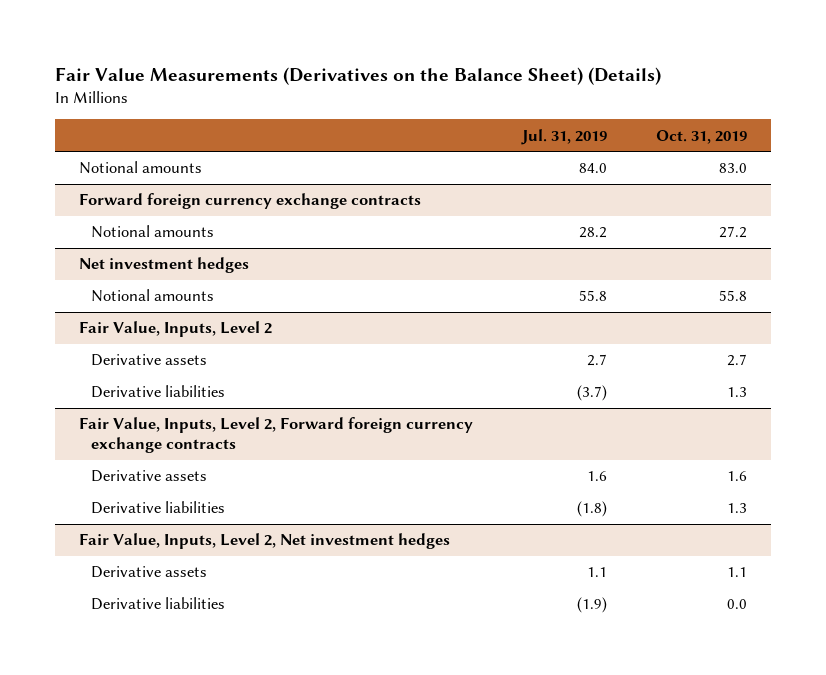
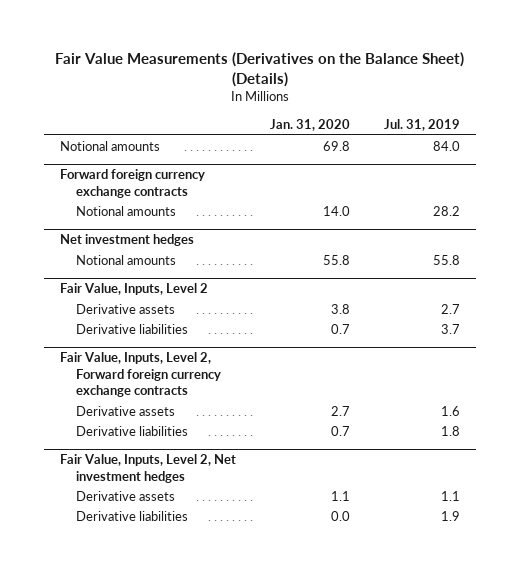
[655,129,747,144] Oct. 31, 2019 -> none
none -> [269,119,350,132] Jan. 31, 2020
[577,385,608,402] (3.7) -> [440,323,460,334] 3.7
[577,501,608,518] (1.8) -> [440,425,460,436] 1.8
[577,597,608,614] (1.9) -> [440,510,460,521] 1.9

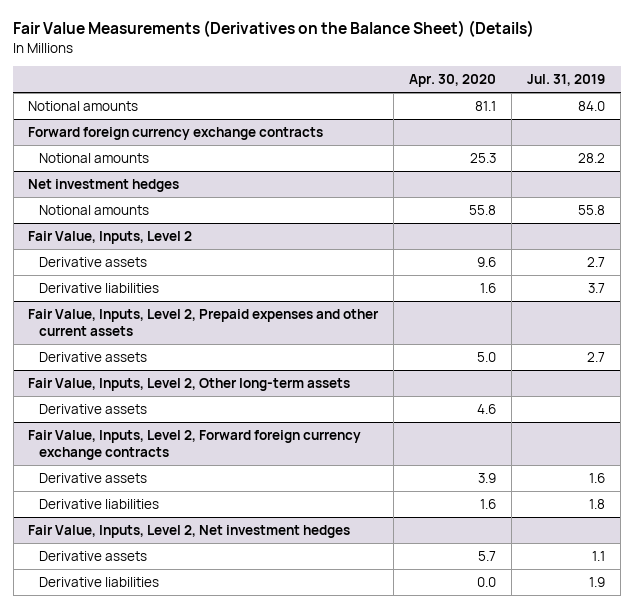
[269,119,350,132] Jan. 31, 2020 -> none
none -> [409,74,497,88] Apr. 30, 2020
none -> [28,308,380,337] Fair Value, Inputs, Level 2, Prepaid expenses and other current assets
none -> [38,351,147,362] Derivative assets
none -> [28,377,351,391] Fair Value, Inputs, Level 2, Other long-term assets
none -> [38,403,147,414] Derivative assets

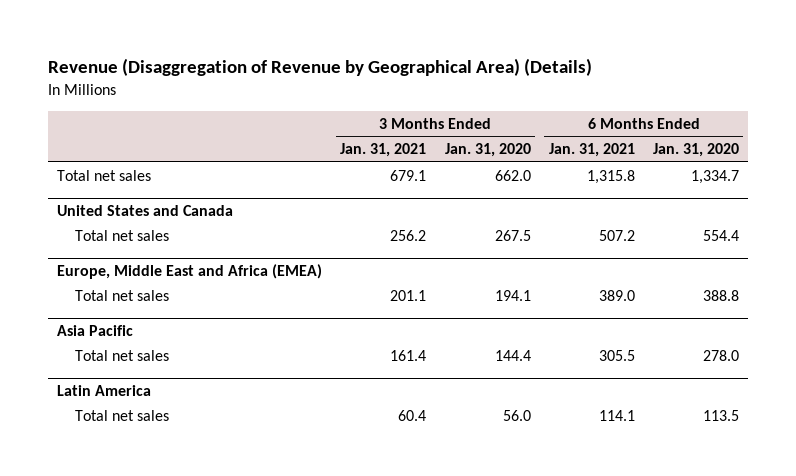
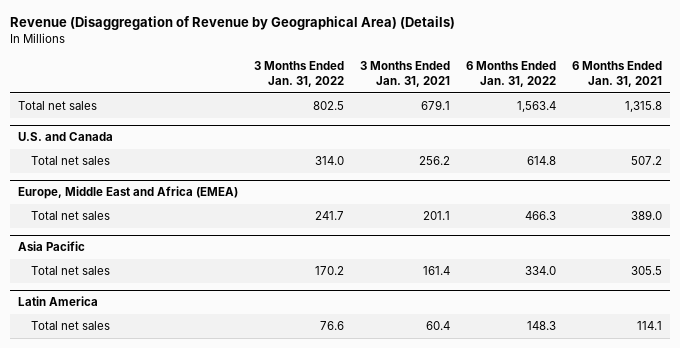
[444,143,531,158] Jan. 31, 2020 -> none
[652,143,739,158] Jan. 31, 2020 -> none
none -> [253,61,344,88] 3 Months Ended Jan. 31, 2022
none -> [466,61,557,88] 6 Months Ended Jan. 31, 2022
[57,204,234,216] United States and Canada -> [17,132,113,142] U.S. and Canada

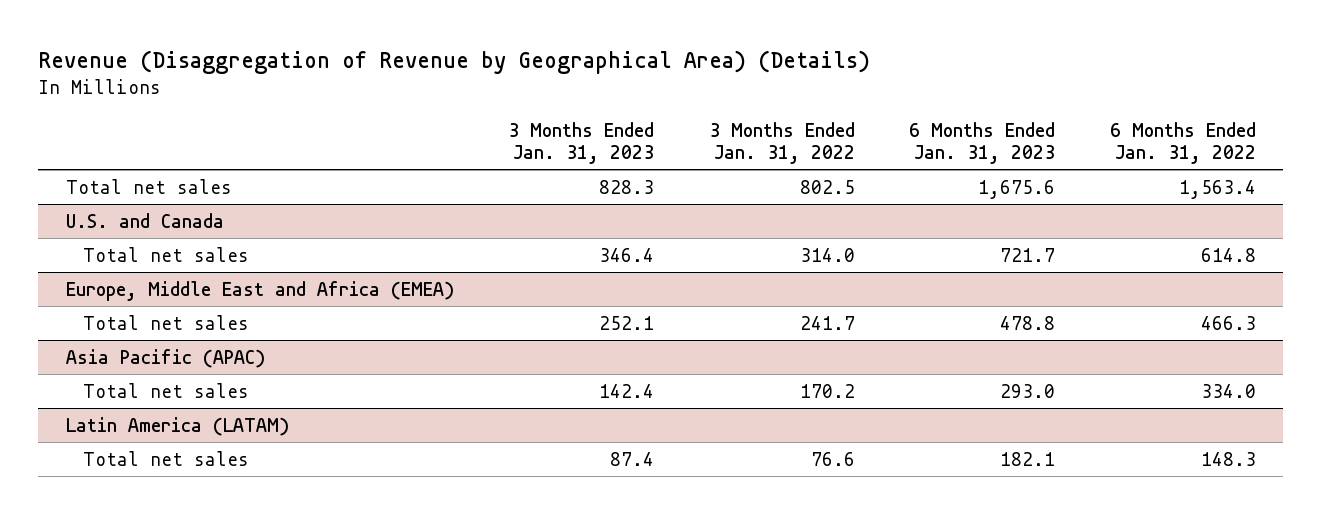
[360,61,451,88] 3 Months Ended Jan. 31, 2021 -> none
[572,61,663,88] 6 Months Ended Jan. 31, 2021 -> none
none -> [508,121,655,164] 3 Months Ended Jan. 31, 2023
none -> [909,121,1056,164] 6 Months Ended Jan. 31, 2023
[17,241,85,252] Asia Pacific -> [65,348,265,368] Asia Pacific (APAC)
[17,296,98,307] Latin America -> [65,416,289,436] Latin America (LATAM)

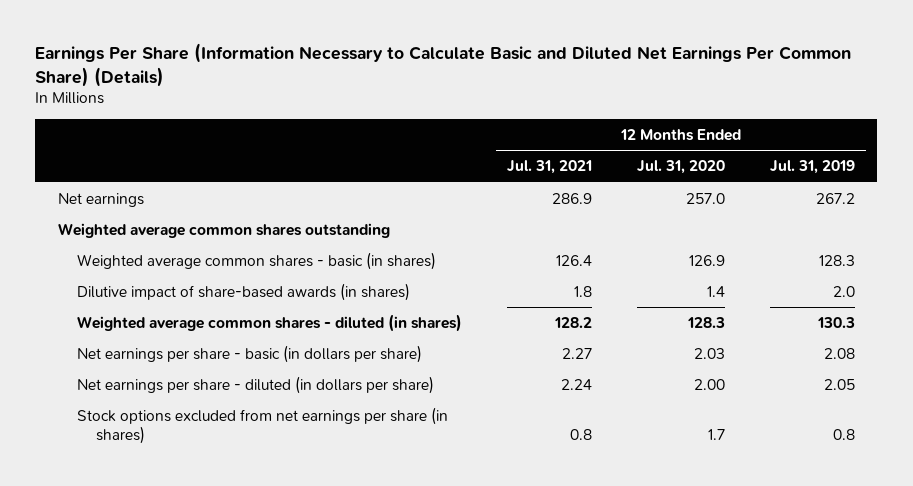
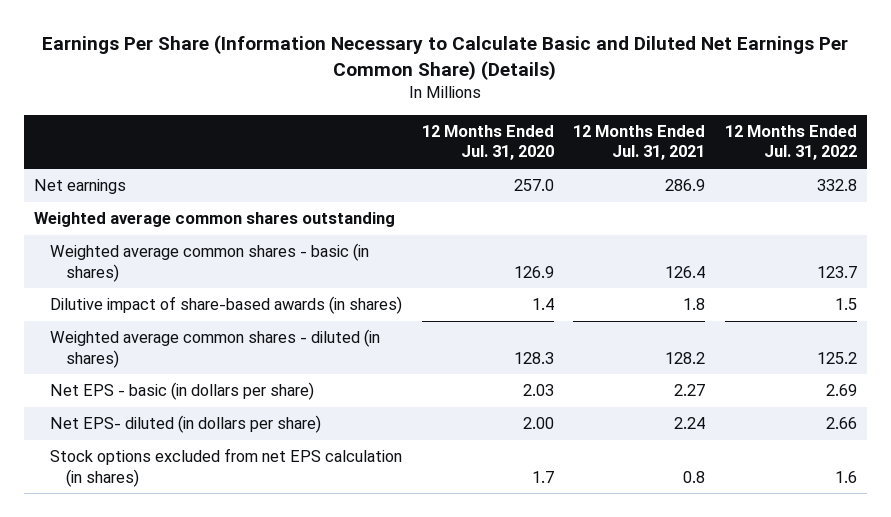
[769,160,855,175] Jul. 31, 2019 -> none
none -> [724,125,857,161] 12 Months Ended Jul. 31, 2022
[76,344,422,363] Net earnings per share - basic (in dollars per share) -> [50,382,315,401] Net EPS - basic (in dollars per share)
[76,375,434,394] Net earnings per share - diluted (in dollars per share) -> [50,415,322,434] Net EPS- diluted (in dollars per share)
[76,406,448,445] Stock options excluded from net earnings per share (in shares) -> [50,448,403,487] Stock options excluded from net EPS calculation (in shares)

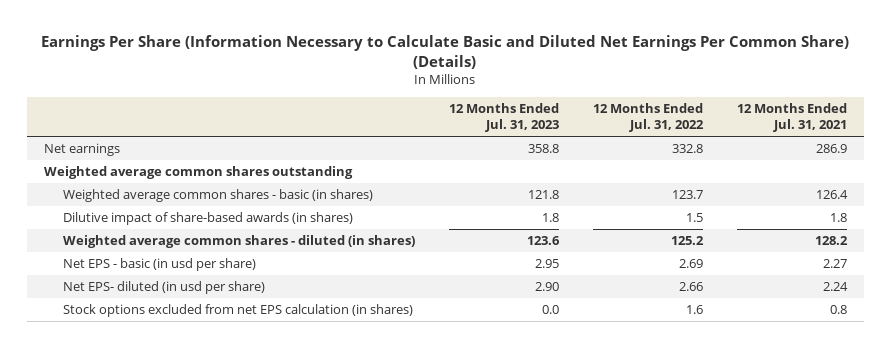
[421,125,554,161] 12 Months Ended Jul. 31, 2020 -> none
none -> [449,103,560,133] 12 Months Ended Jul. 31, 2023
[50,382,315,401] Net EPS - basic (in dollars per share) -> [63,258,257,272] Net EPS - basic (in usd per share)
[50,415,322,434] Net EPS- diluted (in dollars per share) -> [63,281,266,295] Net EPS- diluted (in usd per share)

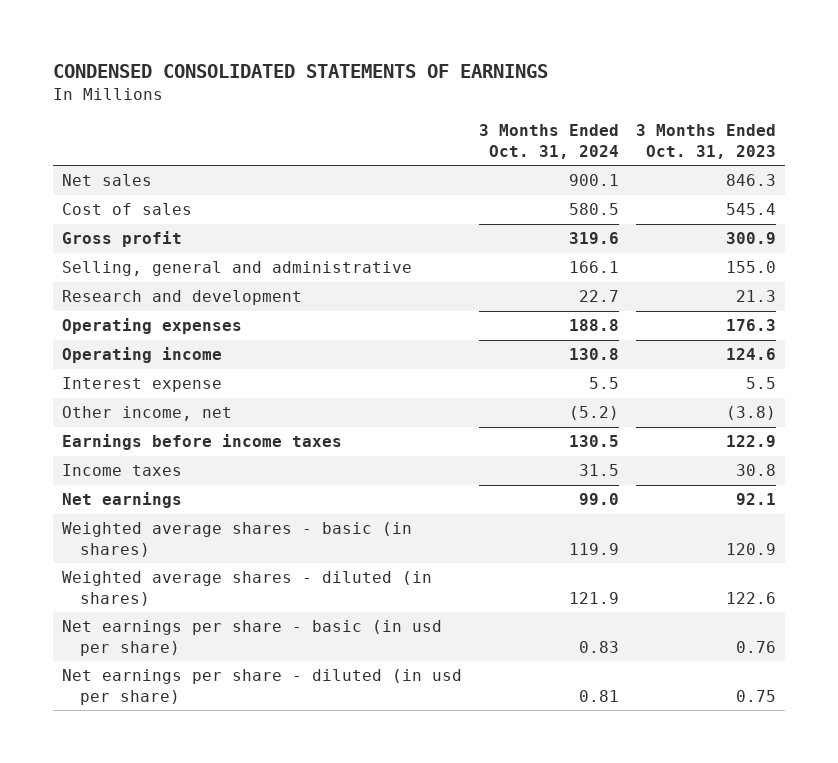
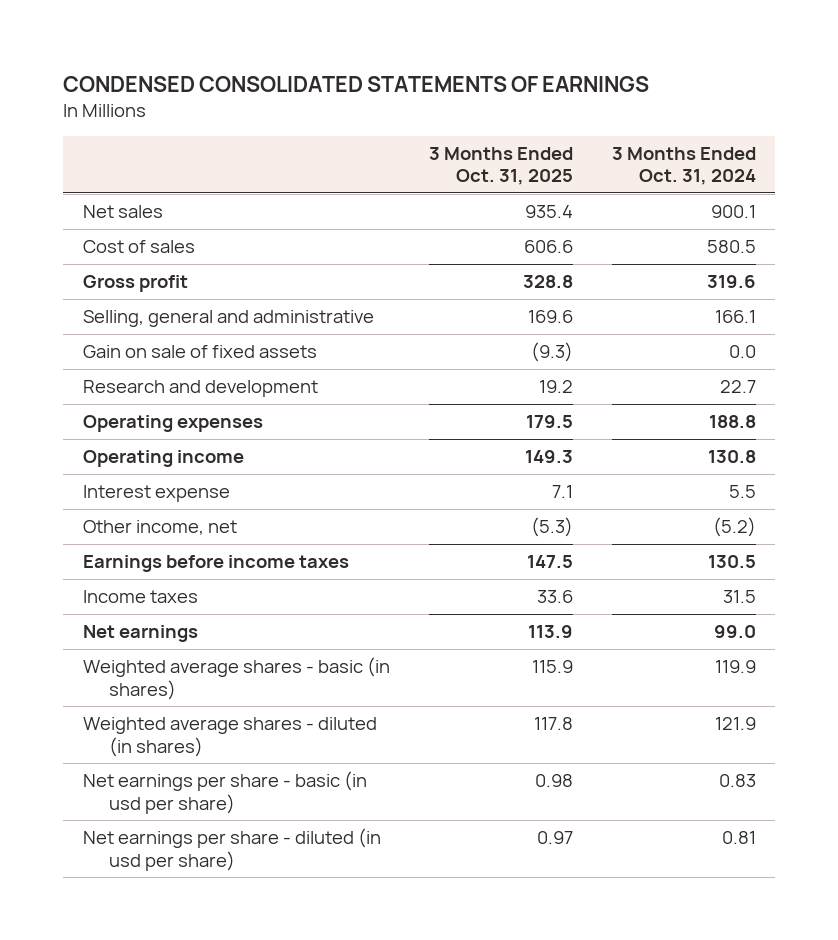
[636,124,777,159] 3 Months Ended Oct. 31, 2023 -> none
none -> [428,146,573,186] 3 Months Ended Oct. 31, 2025
none -> [82,345,317,359] Gain on sale of fixed assets

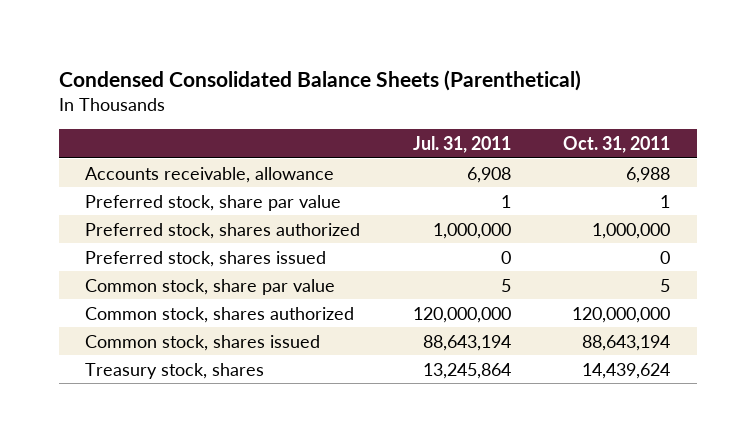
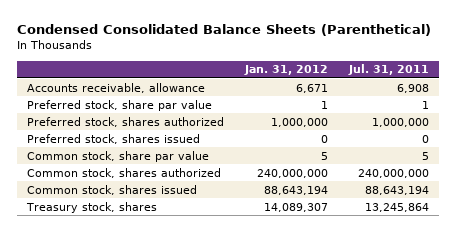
[563,135,671,153] Oct. 31, 2011 -> none
none -> [244,65,329,76] Jan. 31, 2012
[412,306,511,323] 120,000,000 -> [357,168,429,178] 240,000,000

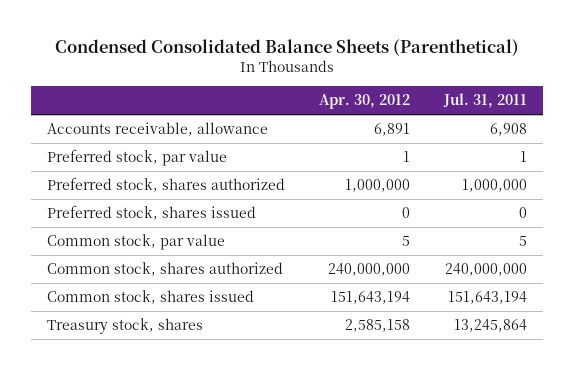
[244,65,329,76] Jan. 31, 2012 -> none
none -> [319,94,411,110] Apr. 30, 2012
[27,99,213,111] Preferred stock, share par value -> [47,149,228,167] Preferred stock, par value
[27,150,210,162] Common stock, share par value -> [47,234,226,251] Common stock, par value
[364,185,429,195] 88,643,194 -> [447,291,527,305] 151,643,194

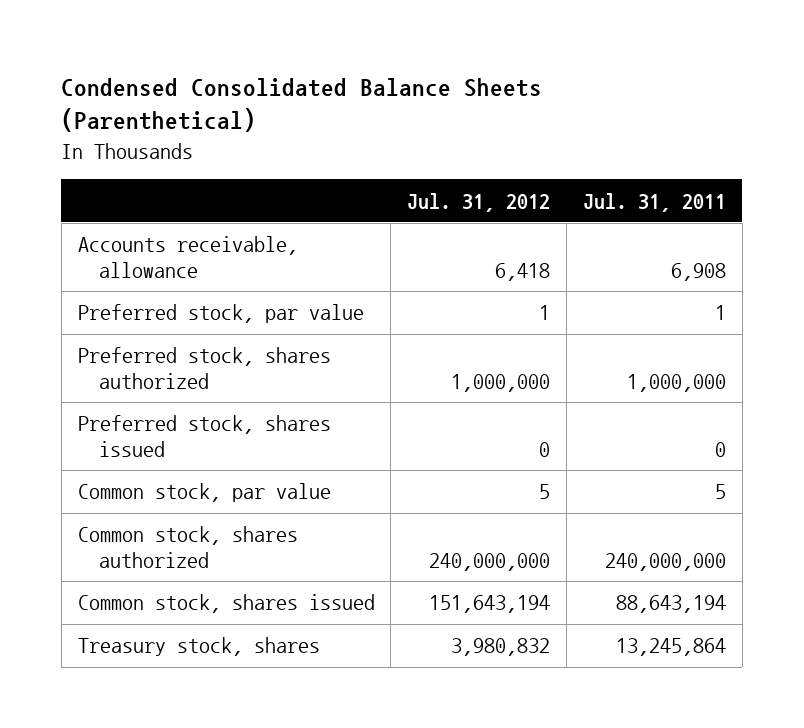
[319,94,411,110] Apr. 30, 2012 -> none
none -> [407,192,551,212] Jul. 31, 2012
[447,291,527,305] 151,643,194 -> [615,595,726,614] 88,643,194

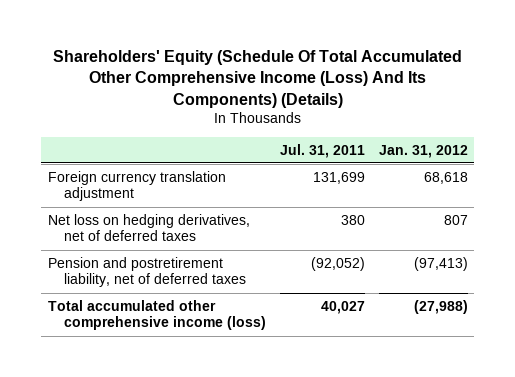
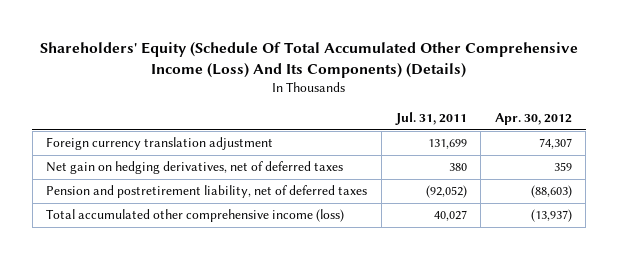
[378,144,468,158] Jan. 31, 2012 -> none
none -> [494,113,572,126] Apr. 30, 2012
[47,213,250,242] Net loss on hedging derivatives, net of deferred taxes -> [46,161,344,175] Net gain on hedging derivatives, net of deferred taxes

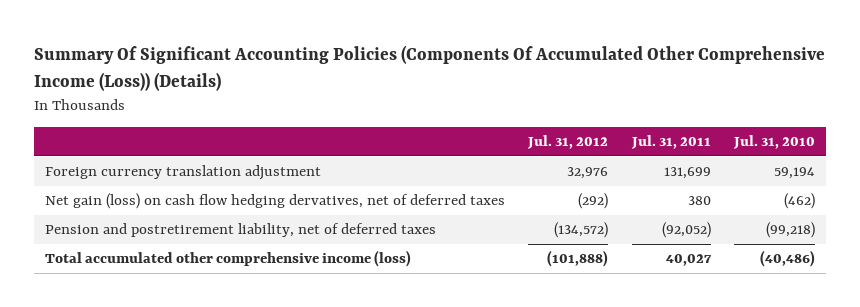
[40,42,579,79] Shareholders' Equity (Schedule Of Total Accumulated Other Comprehensive Income (Loss) And Its Components) (Details) -> [33,45,825,91] Summary Of Significant Accounting Policies (Components Of Accumulated Other Comprehensive Income (Loss)) (Details)
[494,113,572,126] Apr. 30, 2012 -> none
none -> [527,135,609,150] Jul. 31, 2012
none -> [732,135,815,150] Jul. 31, 2010
[46,161,344,175] Net gain on hedging derivatives, net of deferred taxes -> [45,193,506,210] Net gain (loss) on cash flow hedging dervatives, net of deferred taxes

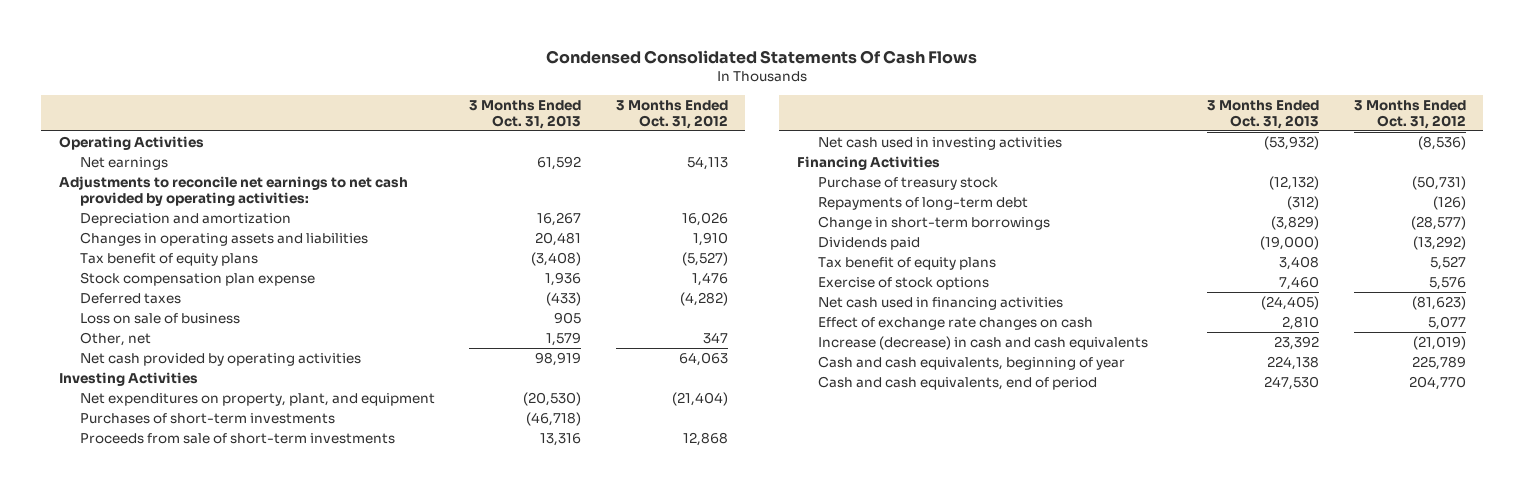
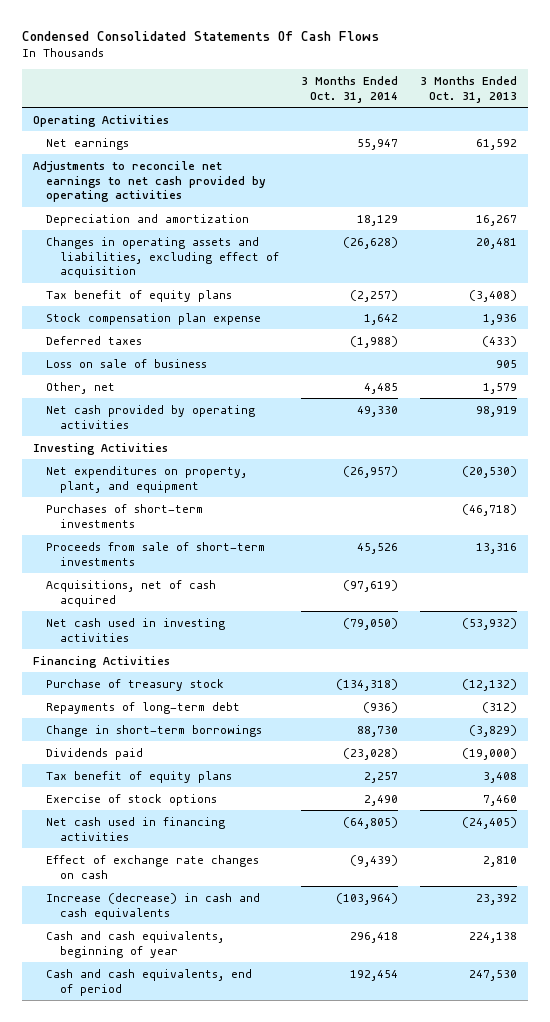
[615,99,728,129] 3 Months Ended Oct. 31, 2012 -> none
none -> [300,76,398,103] 3 Months Ended Oct. 31, 2014
[58,175,408,207] Adjustments to reconcile net earnings to net cash provided by operating activities: -> [32,160,267,203] Adjustments to reconcile net earnings to net cash provided by operating activities
[79,231,368,246] Changes in operating assets and liabilities -> [46,236,279,279] Changes in operating assets and liabilities, excluding effect of acquisition
none -> [46,579,217,607] Acquisitions, net of cash acquired

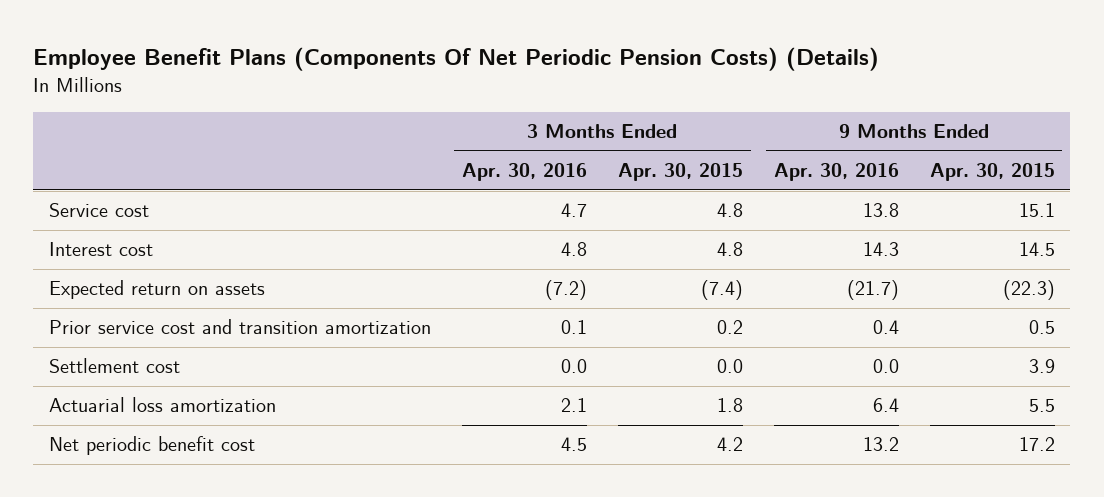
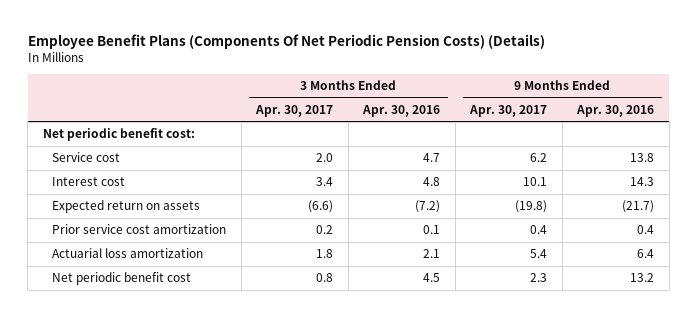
[617,163,743,182] Apr. 30, 2015 -> none
[929,163,1055,182] Apr. 30, 2015 -> none
none -> [255,104,334,117] Apr. 30, 2017
none -> [469,104,548,117] Apr. 30, 2017
none -> [42,128,195,142] Net periodic benefit cost:
[48,358,180,374] Settlement cost -> none
[48,319,431,335] Prior service cost and transition amortization -> [52,224,227,235] Prior service cost amortization

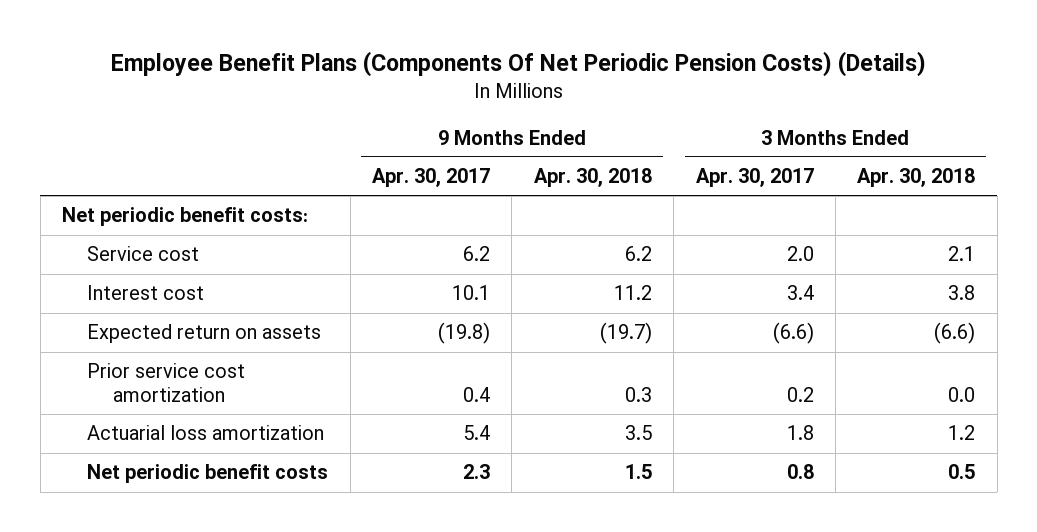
[362,104,441,117] Apr. 30, 2016 -> none
[576,104,655,117] Apr. 30, 2016 -> none
none -> [533,168,652,188] Apr. 30, 2018
none -> [857,168,976,188] Apr. 30, 2018
[42,128,195,142] Net periodic benefit cost: -> [62,207,309,227] Net periodic benefit costs:
[52,272,192,286] Net periodic benefit cost -> [87,464,329,484] Net periodic benefit costs

